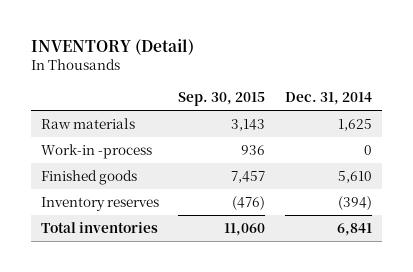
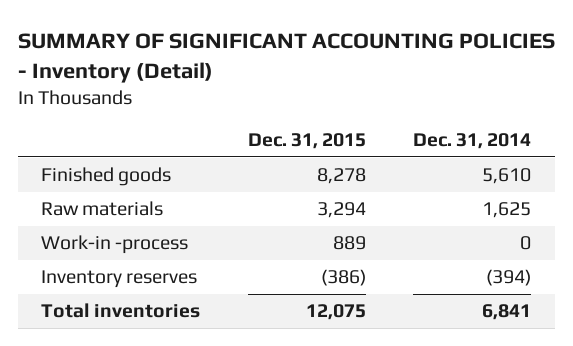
[30,39,194,56] INVENTORY (Detail) -> [17,32,555,83] SUMMARY OF SIGNIFICANT ACCOUNTING POLICIES - Inventory (Detail)
[178,92,266,107] Sep. 30, 2015 -> none
none -> [247,133,366,150] Dec. 31, 2015
[40,170,137,186] Finished goods -> [41,167,172,187] Finished goods

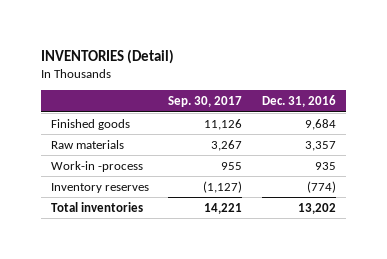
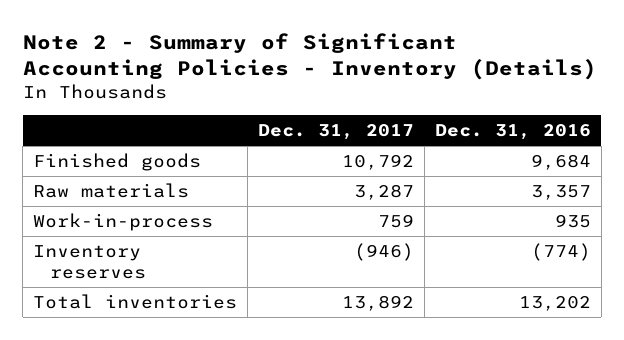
[41,48,175,64] INVENTORIES (Detail) -> [22,32,597,81] Note 2 - Summary of Significant Accounting Policies - Inventory (Details)
[168,96,243,108] Sep. 30, 2017 -> none
none -> [257,124,414,141] Dec. 31, 2017
[50,160,143,172] Work-in -process -> [33,213,214,232] Work-in-process

